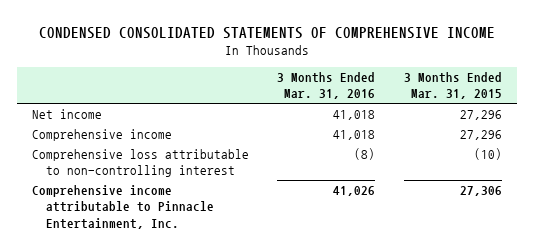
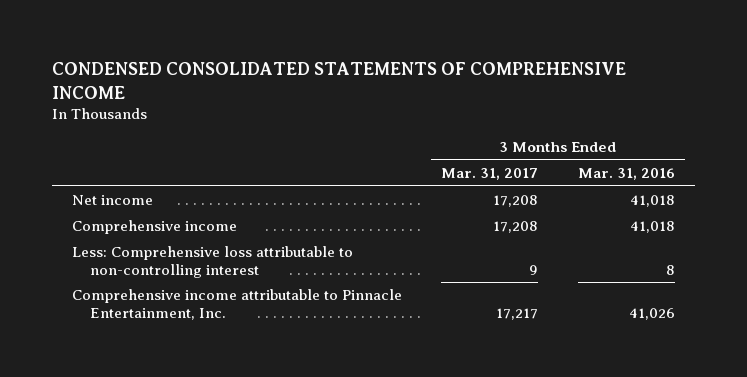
[404,71,503,100] 3 Months Ended Mar. 31, 2015 -> none
none -> [441,168,539,181] Mar. 31, 2017
[31,148,249,178] Comprehensive loss attributable to non-controlling interest -> [71,246,353,278] Less: Comprehensive loss attributable to non-controlling interest
[354,147,376,160] (8) -> [666,264,676,275] 8

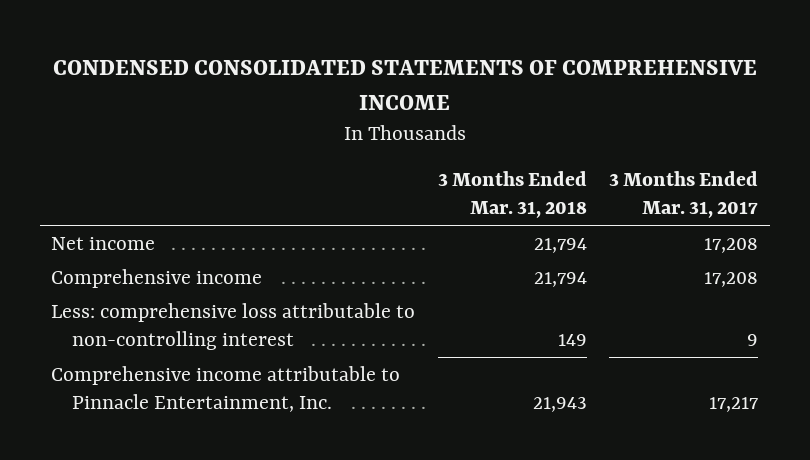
[578,168,676,181] Mar. 31, 2016 -> none
none -> [437,171,587,219] 3 Months Ended Mar. 31, 2018
[71,246,353,278] Less: Comprehensive loss attributable to non-controlling interest -> [51,302,416,350] Less: comprehensive loss attributable to non-controlling interest

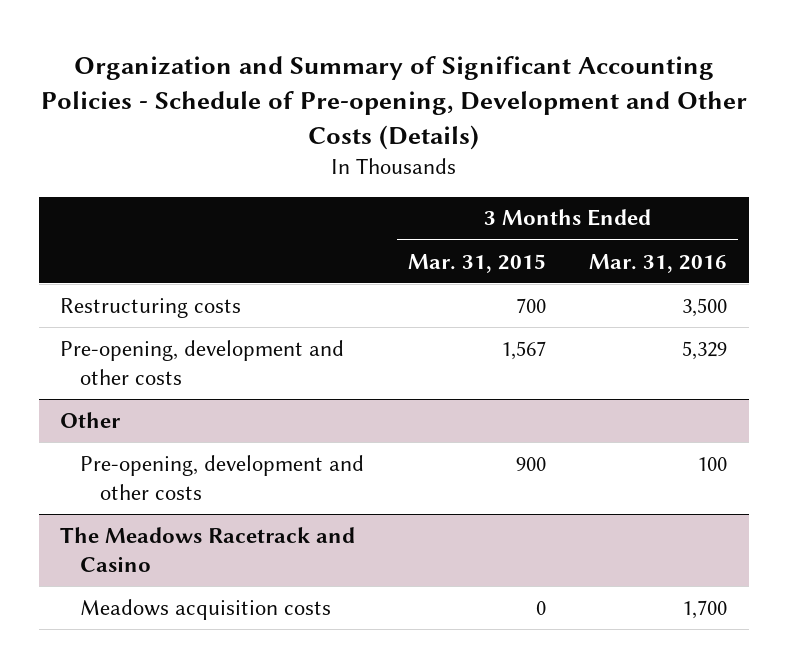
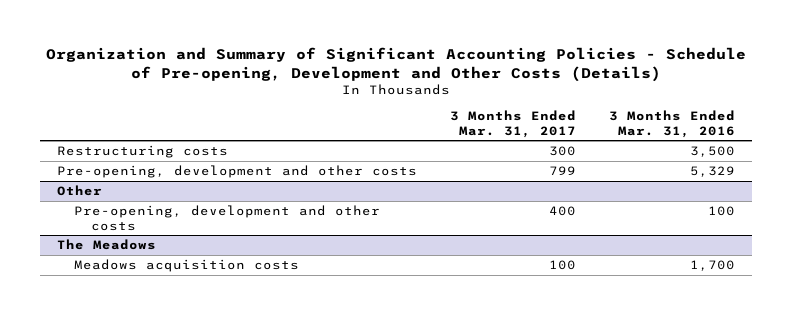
[407,253,546,273] Mar. 31, 2015 -> none
none -> [450,110,577,138] 3 Months Ended Mar. 31, 2017
[60,526,356,572] The Meadows Racetrack and Casino -> [57,239,157,251] The Meadows

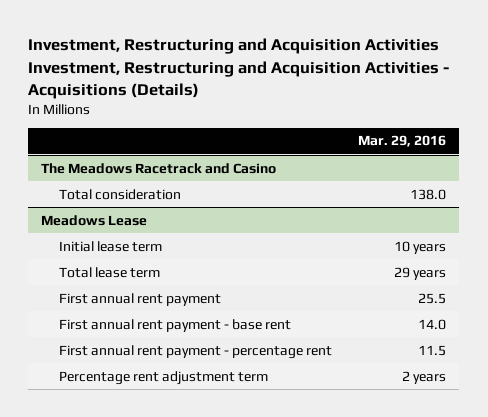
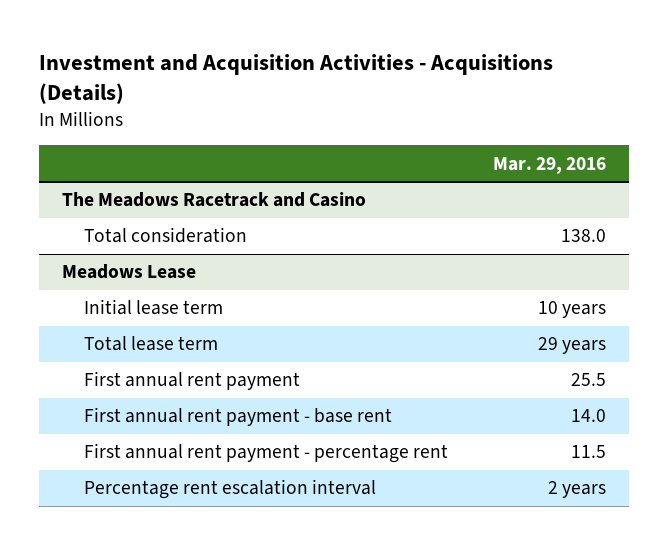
[28,38,450,99] Investment, Restructuring and Acquisition Activities Investment, Restructuring and Acquisition Activities - Acquisitions (Details) -> [39,53,554,104] Investment and Acquisition Activities - Acquisitions (Details)
[59,370,269,385] Percentage rent adjustment term -> none
none -> [83,479,376,500] Percentage rent escalation interval

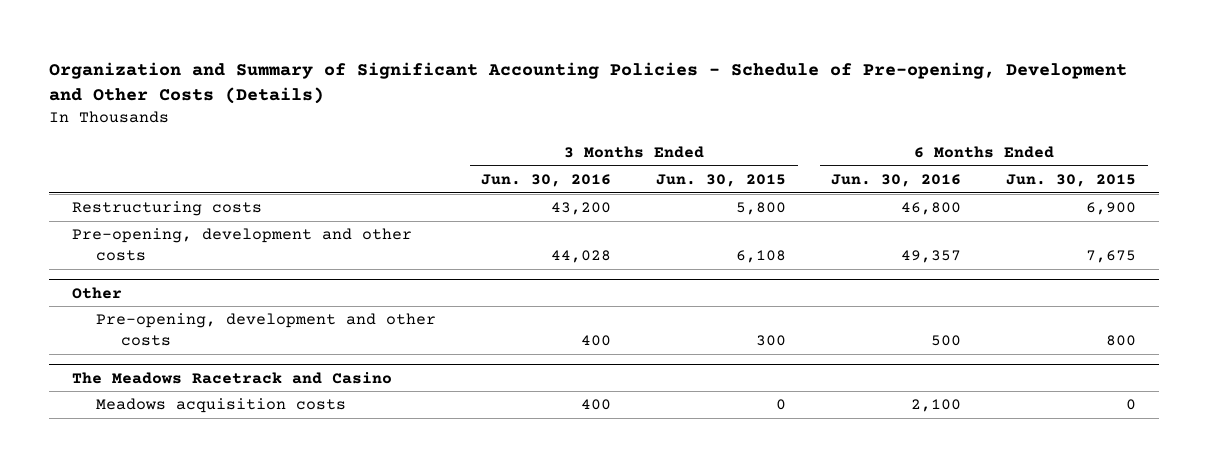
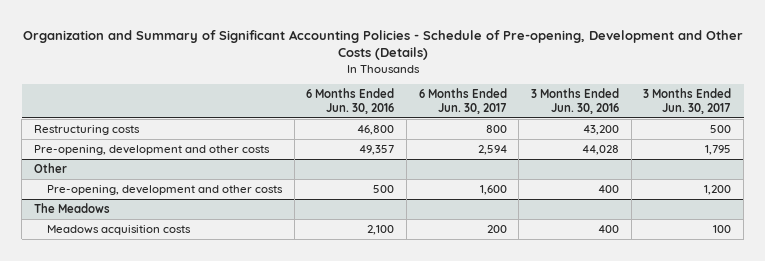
[656,173,787,187] Jun. 30, 2015 -> none
[1006,173,1137,187] Jun. 30, 2015 -> none
none -> [418,88,507,114] 6 Months Ended Jun. 30, 2017
none -> [643,88,732,114] 3 Months Ended Jun. 30, 2017
[71,371,392,384] The Meadows Racetrack and Casino -> [34,203,111,214] The Meadows

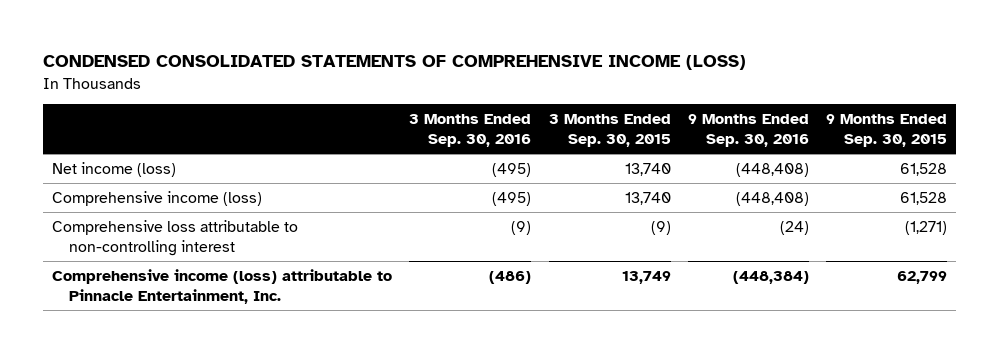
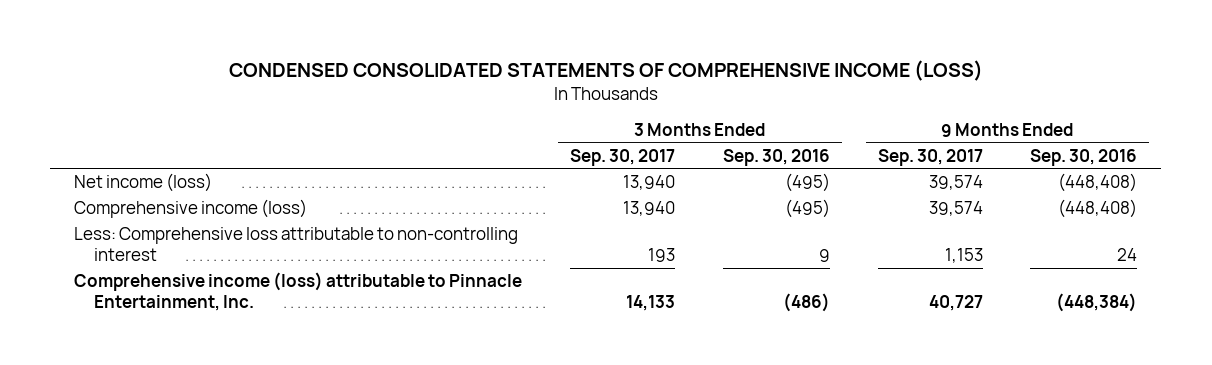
[548,114,671,148] 3 Months Ended Sep. 30, 2015 -> none
[826,114,948,148] 9 Months Ended Sep. 30, 2015 -> none
none -> [570,148,676,166] Sep. 30, 2017
none -> [877,148,983,166] Sep. 30, 2017
[51,219,298,257] Comprehensive loss attributable to non-controlling interest -> [74,227,519,262] Less: Comprehensive loss attributable to non-controlling interest
[511,220,532,235] (9) -> [818,249,830,263] 9
[779,220,809,235] (24) -> [1117,248,1138,262] 24

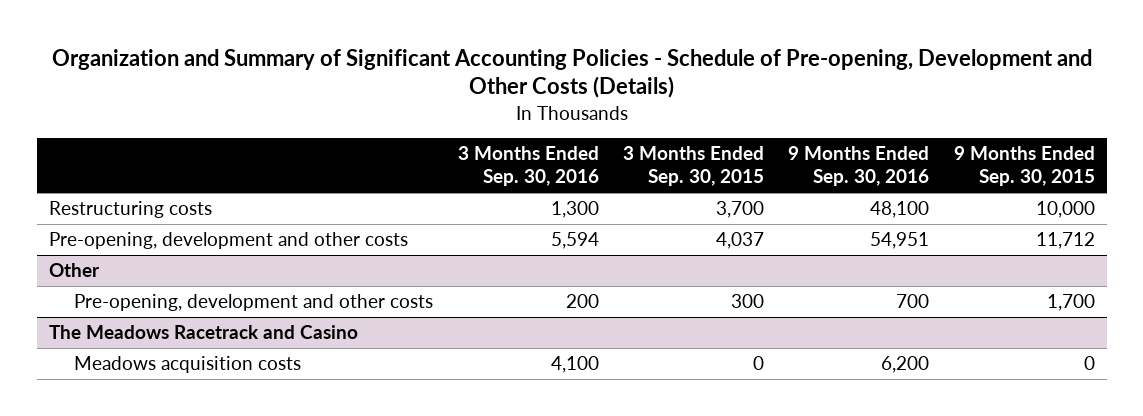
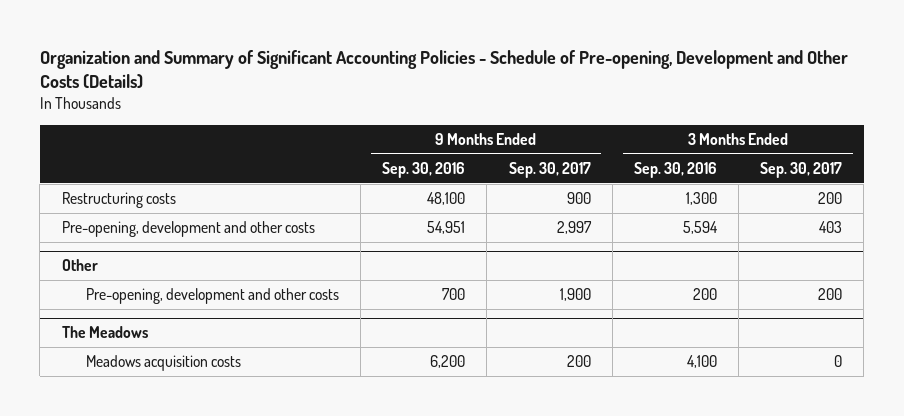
[623,146,765,187] 3 Months Ended Sep. 30, 2015 -> none
[953,146,1095,187] 9 Months Ended Sep. 30, 2015 -> none
none -> [508,161,591,178] Sep. 30, 2017
none -> [760,161,843,178] Sep. 30, 2017
[48,325,358,340] The Meadows Racetrack and Casino -> [61,326,148,339] The Meadows

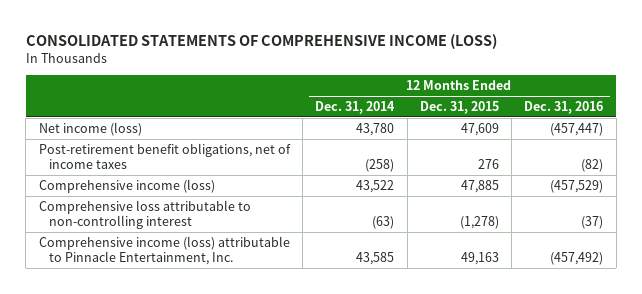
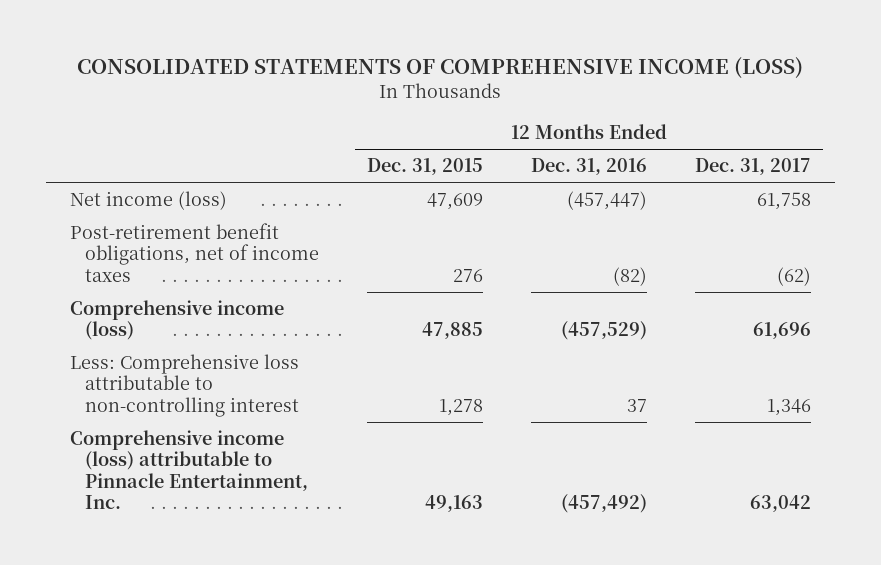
[315,101,396,115] Dec. 31, 2014 -> none
none -> [694,158,811,176] Dec. 31, 2017
[38,199,251,229] Comprehensive loss attributable to non-controlling interest -> [69,354,300,417] Less: Comprehensive loss attributable to non-controlling interest
[459,215,499,229] (1,278) -> [439,398,484,416] 1,278
[581,215,604,229] (37) -> [627,398,648,412] 37

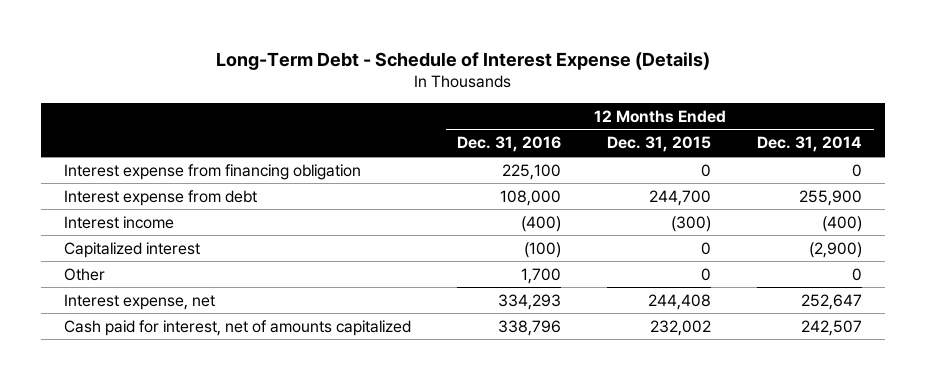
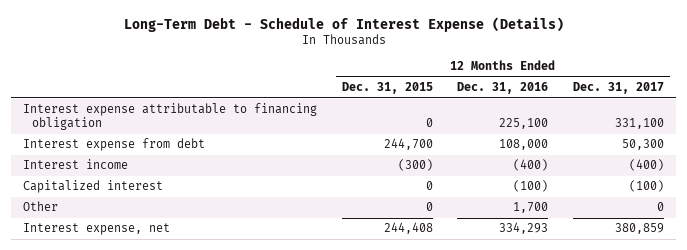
[757,136,863,153] Dec. 31, 2014 -> none
none -> [572,82,664,95] Dec. 31, 2017
[63,163,361,180] Interest expense from financing obligation -> [23,103,318,131] Interest expense attributable to financing obligation
[63,319,411,336] Cash paid for interest, net of amounts capitalized -> none

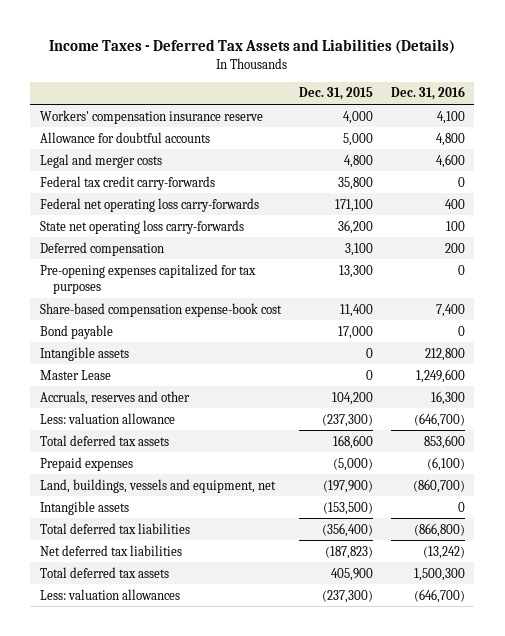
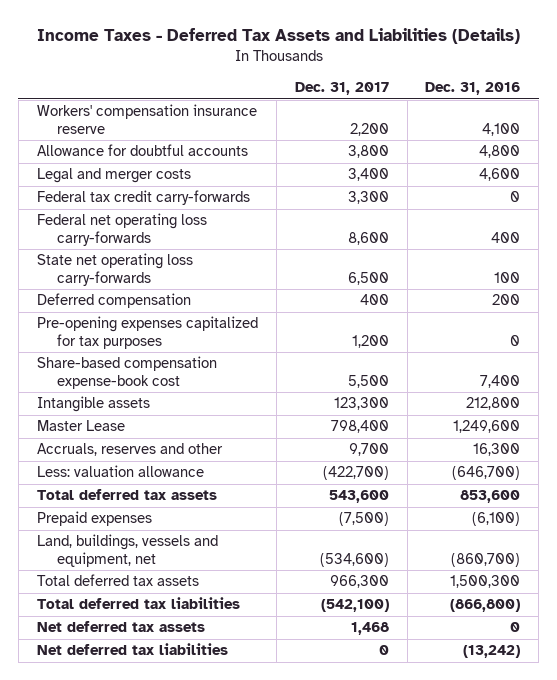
[298,87,373,101] Dec. 31, 2015 -> none
none -> [294,82,389,96] Dec. 31, 2017
[39,324,113,339] Bond payable -> none
[39,500,129,515] Intangible assets -> none
[39,566,169,578] Total deferred tax assets -> [36,574,199,587] Total deferred tax assets
none -> [36,621,205,633] Net deferred tax assets
[39,588,180,600] Less: valuation allowances -> none

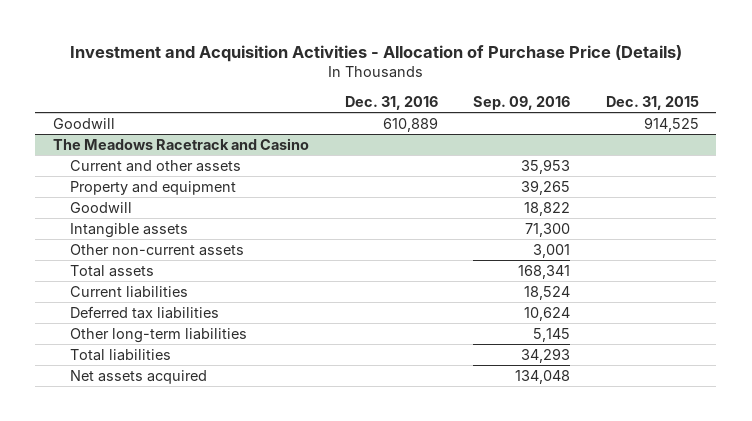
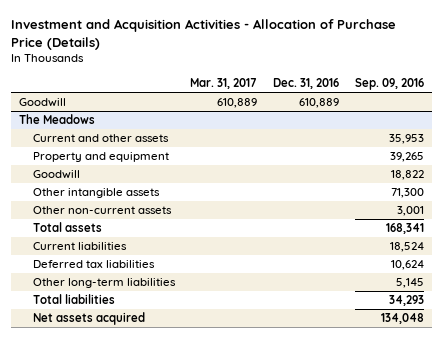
[605,96,699,111] Dec. 31, 2015 -> none
none -> [190,77,258,89] Mar. 31, 2017
[53,137,310,150] The Meadows Racetrack and Casino -> [19,114,96,125] The Meadows
[69,222,188,238] Intangible assets -> [32,188,160,199] Other intangible assets

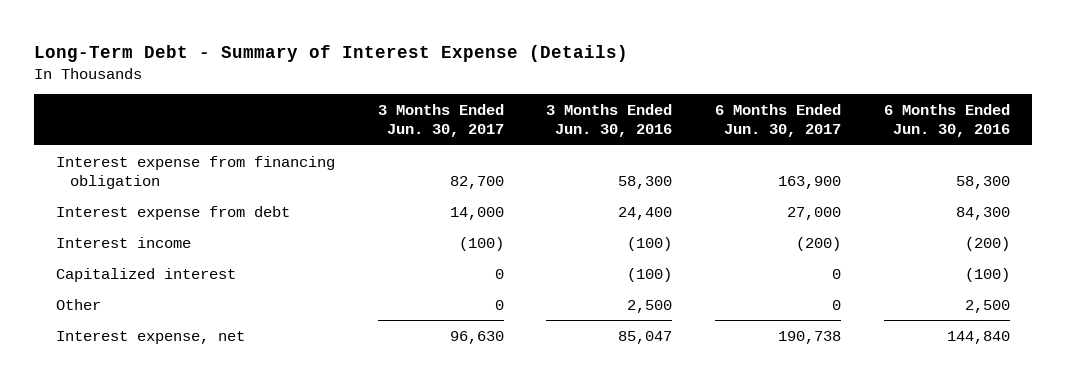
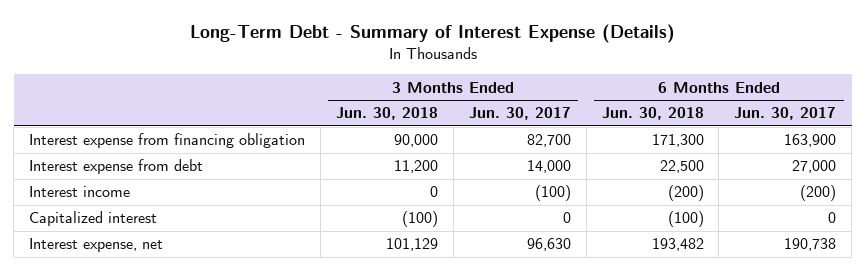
[546,104,673,138] 3 Months Ended Jun. 30, 2016 -> none
[884,104,1011,138] 6 Months Ended Jun. 30, 2016 -> none
none -> [335,107,438,121] Jun. 30, 2018
none -> [601,107,704,121] Jun. 30, 2018
[55,298,101,310] Other -> none

